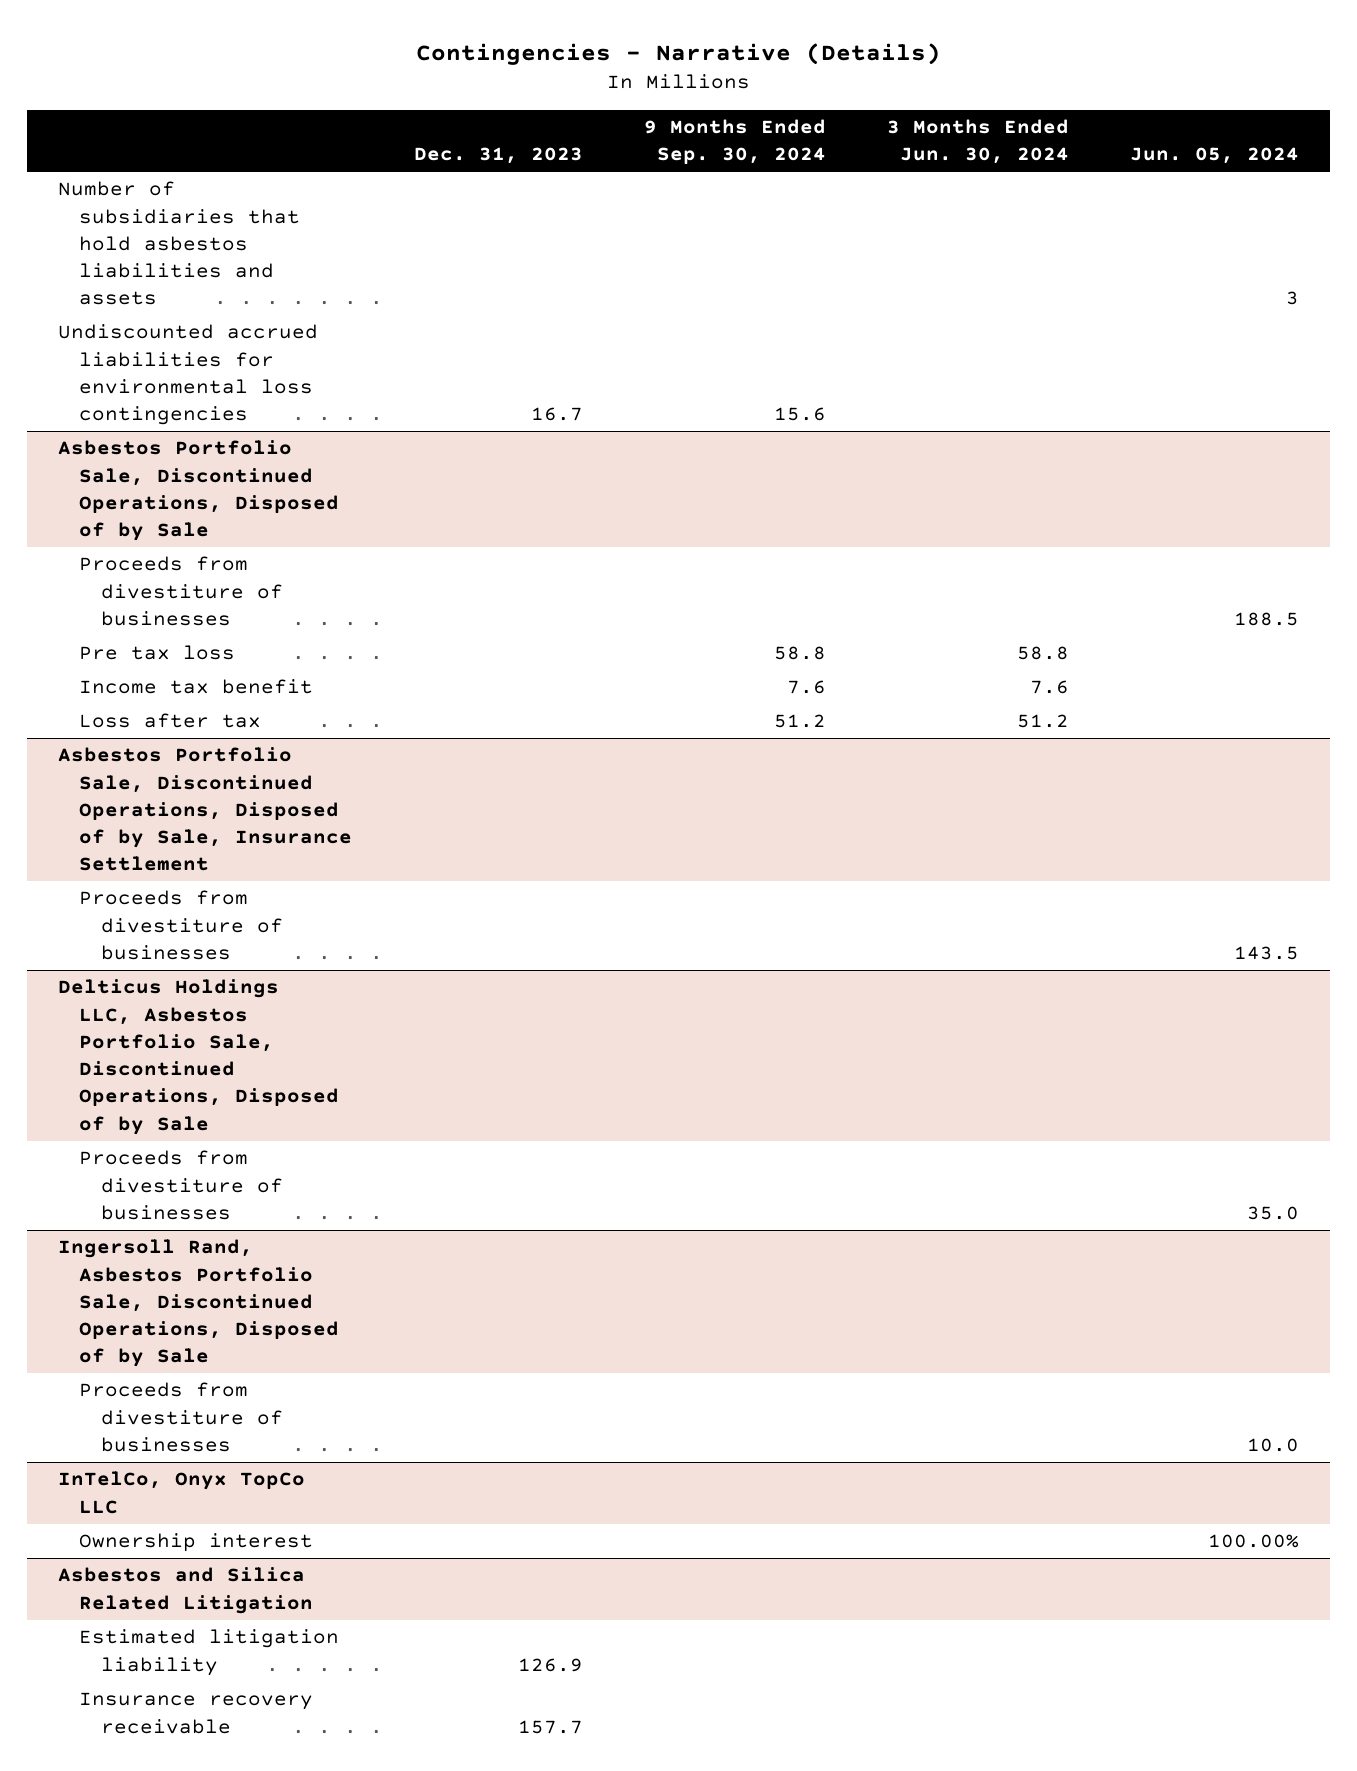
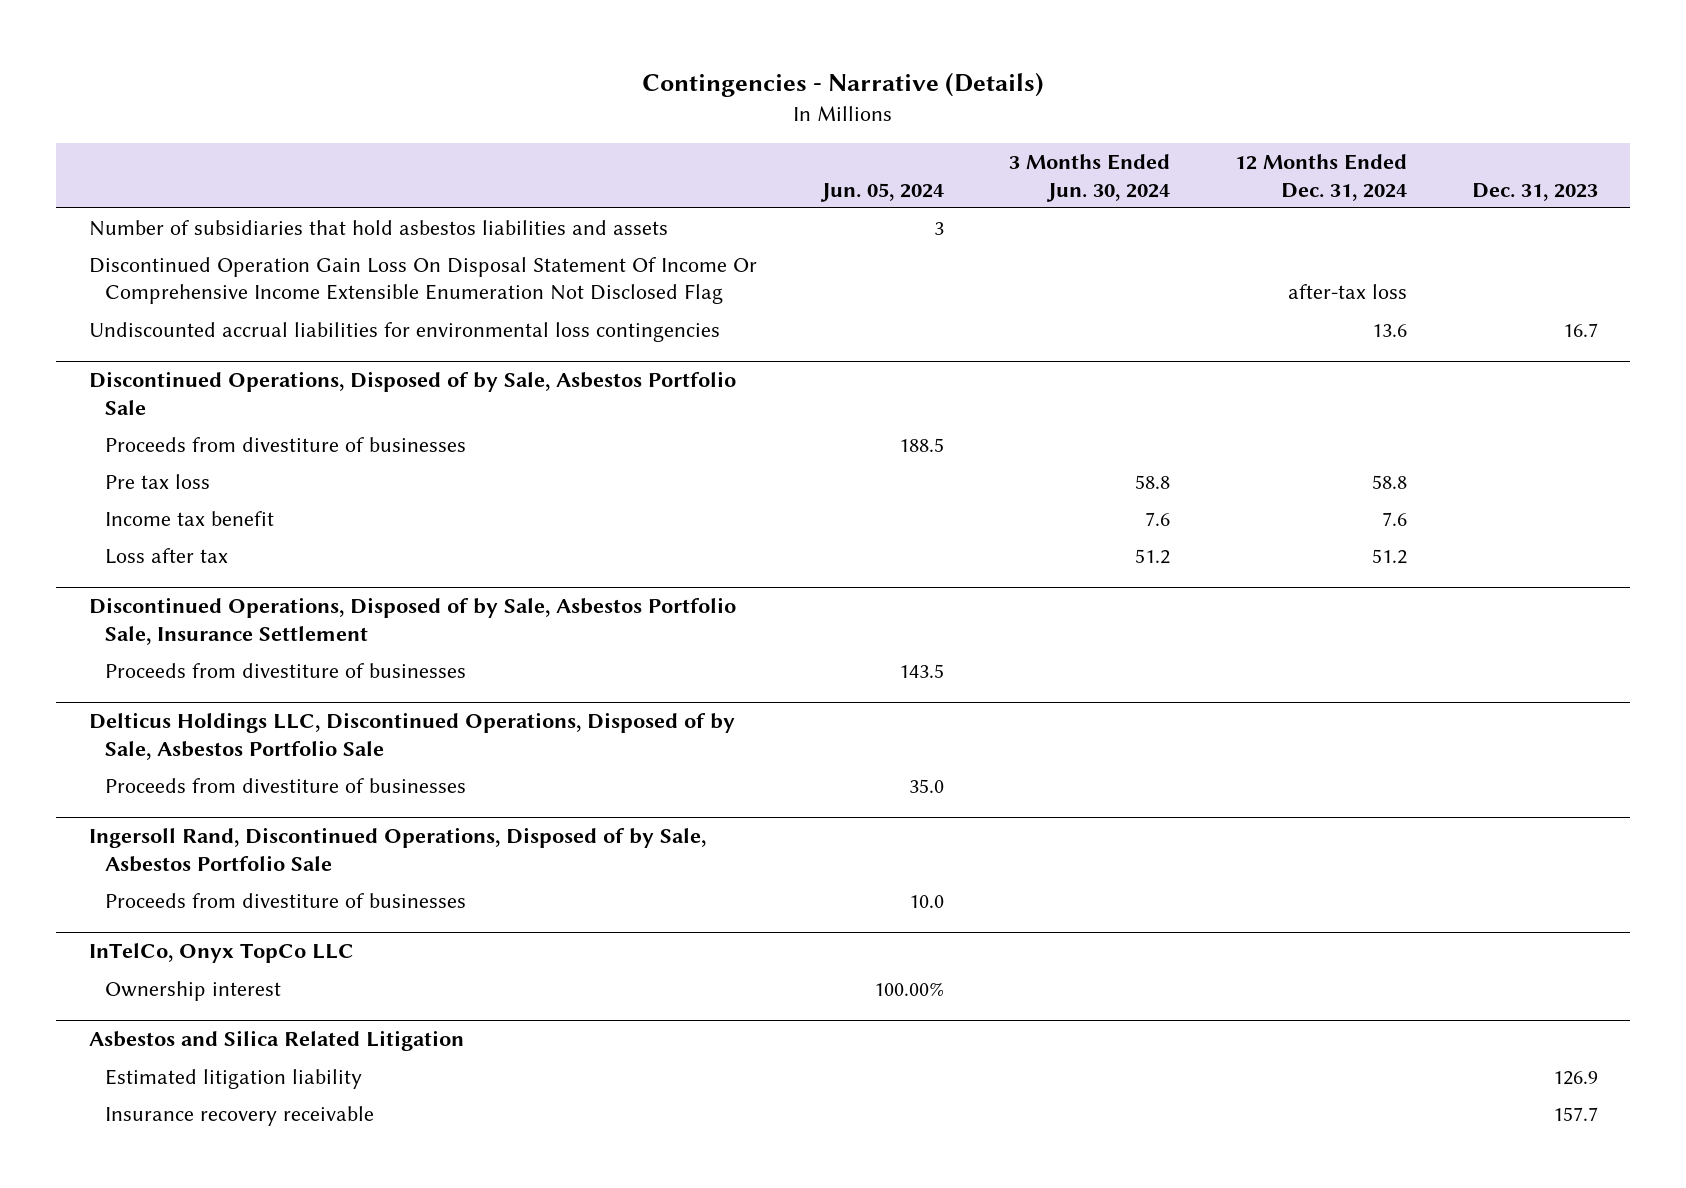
[643,118,826,165] 9 Months Ended Sep. 30, 2024 -> none
none -> [1234,153,1407,201] 12 Months Ended Dec. 31, 2024
none -> [88,256,757,305] Discontinued Operation Gain Loss On Disposal Statement Of Income Or Comprehensive Income Extensible Enumeration Not Disclosed Flag
[57,324,318,426] Undiscounted accrued liabilities for environmental loss contingencies -> [88,321,720,342] Undiscounted accrual liabilities for environmental loss contingencies
[57,440,340,542] Asbestos Portfolio Sale, Discontinued Operations, Disposed of by Sale -> [88,371,736,416] Discontinued Operations, Disposed of by Sale, Asbestos Portfolio Sale
[57,747,353,872] Asbestos Portfolio Sale, Discontinued Operations, Disposed of by Sale, Insurance Settlement -> [88,597,736,646] Discontinued Operations, Disposed of by Sale, Asbestos Portfolio Sale, Insurance Settlement
[57,979,340,1135] Delticus Holdings LLC, Asbestos Portfolio Sale, Discontinued Operations, Disposed of by Sale -> [88,712,735,761] Delticus Holdings LLC, Discontinued Operations, Disposed of by Sale, Asbestos Portfolio Sale
[57,1239,340,1368] Ingersoll Rand, Asbestos Portfolio Sale, Discontinued Operations, Disposed of by Sale -> [88,827,706,873] Ingersoll Rand, Discontinued Operations, Disposed of by Sale, Asbestos Portfolio Sale

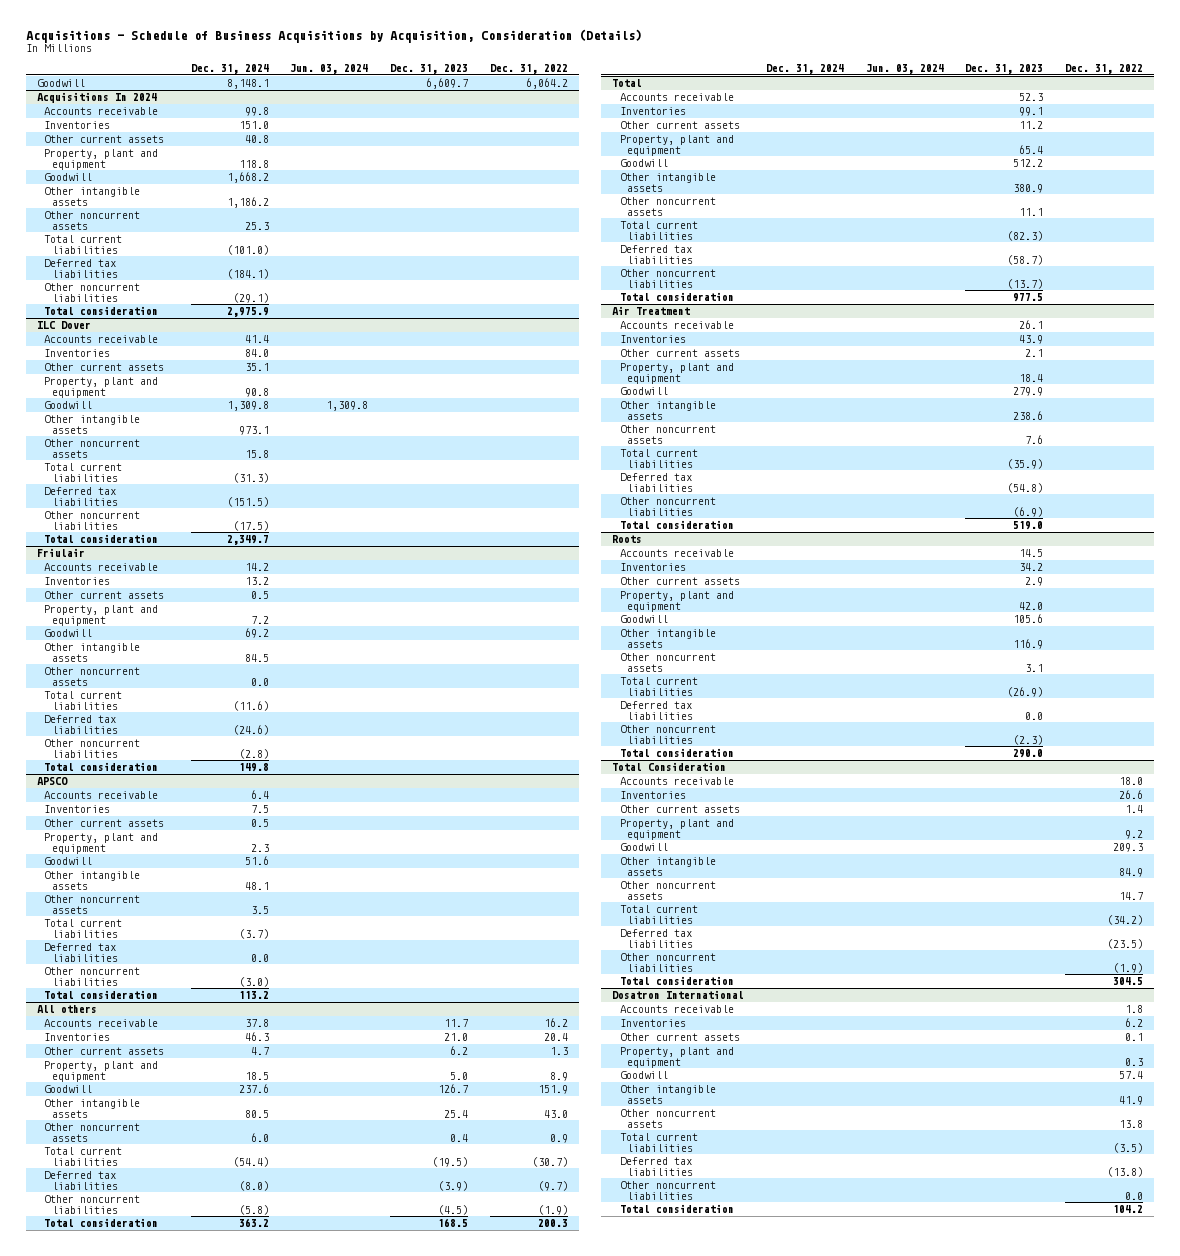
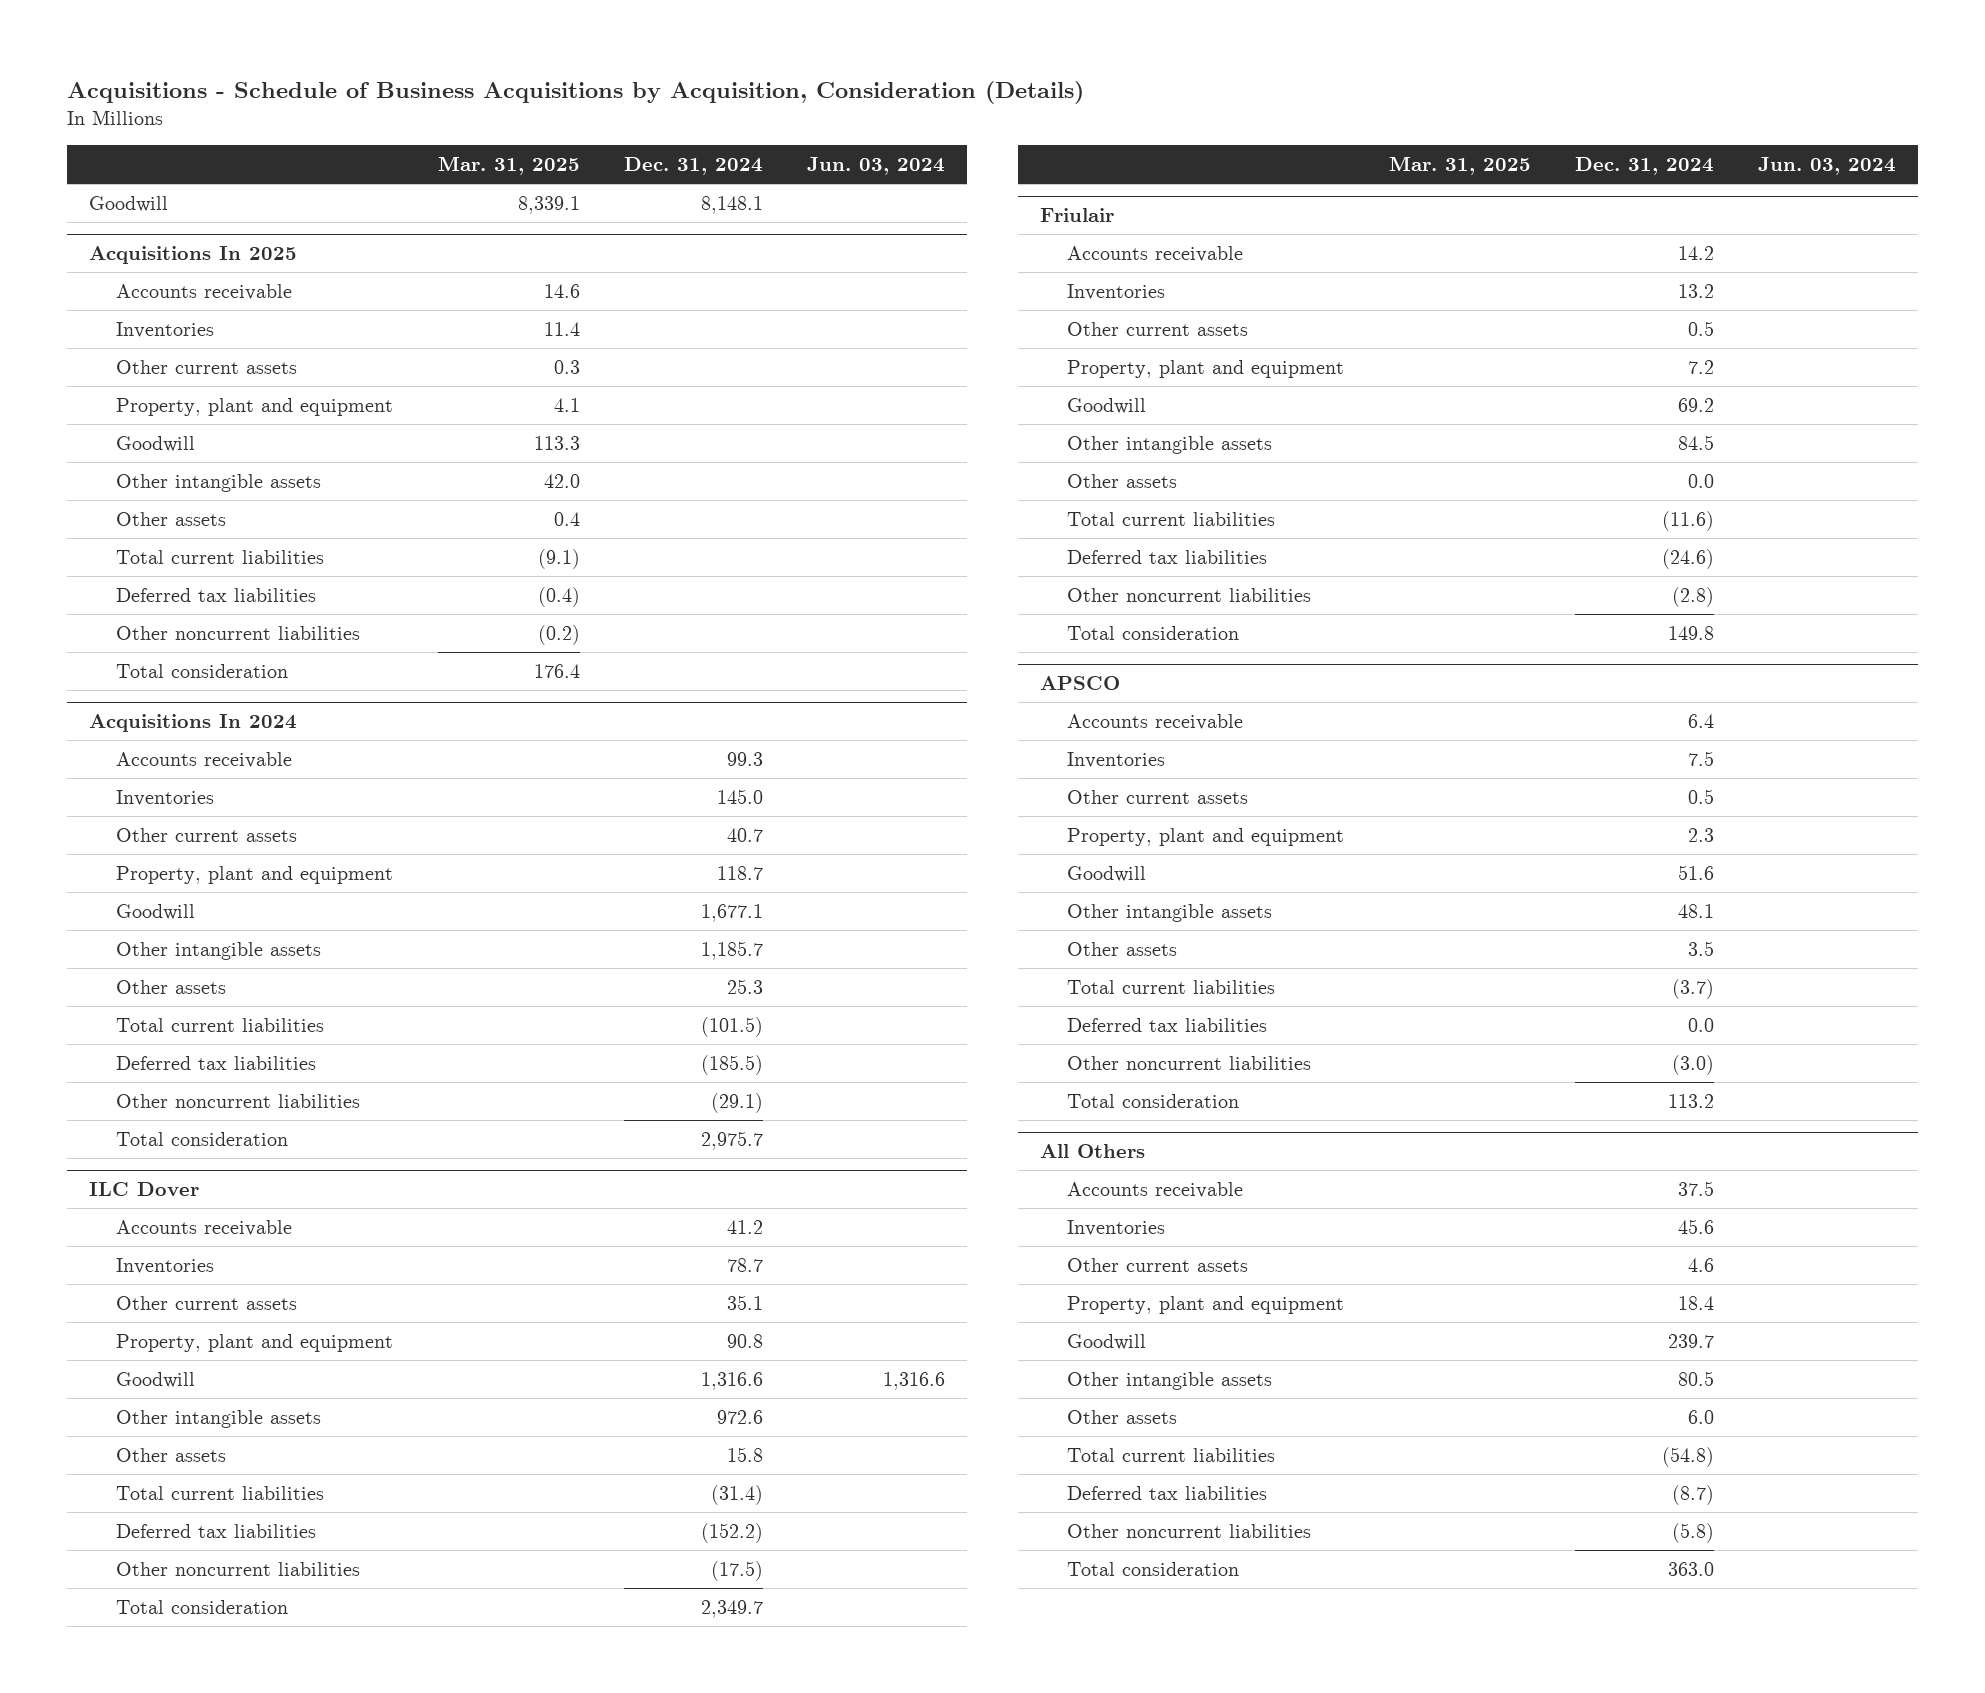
[390,64,469,75] Dec. 31, 2023 -> none
[489,64,568,75] Dec. 31, 2022 -> none
none -> [437,156,580,176] Mar. 31, 2025
none -> [88,246,297,265] Acquisitions In 2025
none -> [116,283,293,300] Accounts receivable
none -> [116,321,215,338] Inventories
none -> [116,359,298,374] Other current assets
none -> [116,397,394,416] Property, plant and equipment
none -> [116,435,196,452] Goodwill
none -> [116,473,322,492] Other intangible assets
none -> [116,511,227,526] Other assets
none -> [116,549,325,564] Total current liabilities
none -> [116,587,317,602] Deferred tax liabilities
none -> [116,625,361,640] Other noncurrent liabilities
none -> [116,663,289,678] Total consideration
[244,106,269,116] 99.8 -> [726,751,763,766] 99.3
[238,120,269,129] 151.0 -> [716,788,763,804] 145.0
[244,134,269,143] 40.8 -> [726,827,763,842] 40.7
[238,159,269,168] 118.8 -> [716,865,763,880] 118.7
[226,171,269,183] 1,668.2 -> [700,903,763,922] 1,677.1
[226,196,269,208] 1,186.2 -> [700,940,763,960] 1,185.7
[44,210,141,230] Other noncurrent assets -> [116,979,227,994] Other assets
[226,244,269,255] (101.0) -> [700,1016,763,1037] (101.5)
[226,268,269,279] (184.1) -> [700,1054,763,1075] (185.5)
[226,306,269,317] 2,975.9 -> [700,1130,763,1150] 2,975.7
[244,334,269,343] 41.4 -> [726,1219,763,1234] 41.2
[244,348,269,357] 84.0 -> [726,1257,763,1272] 78.7
[226,400,269,411] 1,309.8 -> [700,1371,763,1390] 1,316.6
[326,400,369,411] 1,309.8 -> [883,1371,946,1390] 1,316.6
[238,425,269,435] 973.1 -> [716,1409,763,1424] 972.6
[44,438,141,458] Other noncurrent assets -> [116,1447,227,1462] Other assets
[232,472,269,483] (31.3) -> [710,1484,763,1505] (31.4)
[226,496,269,507] (151.5) -> [700,1522,763,1543] (152.2)
[44,666,141,686] Other noncurrent assets -> [1067,473,1178,488] Other assets
[44,894,141,914] Other noncurrent assets -> [1067,941,1178,956] Other assets
[36,1004,97,1013] All others -> [1039,1144,1145,1159] All Others
[244,1018,269,1027] 37.8 -> [1677,1180,1714,1196] 37.5
[244,1031,269,1041] 46.3 -> [1677,1218,1714,1234] 45.6
[250,1046,269,1055] 4.7 -> [1687,1257,1714,1272] 4.6
[244,1071,269,1080] 18.5 -> [1677,1295,1714,1310] 18.4
[238,1083,269,1093] 237.6 -> [1667,1333,1714,1348] 239.7
[44,1122,141,1142] Other noncurrent assets -> [1067,1409,1178,1424] Other assets
[232,1156,269,1167] (54.4) -> [1661,1446,1714,1467] (54.8)
[238,1180,269,1191] (8.0) -> [1671,1484,1714,1505] (8.7)
[612,78,643,87] Total -> none
[619,92,734,101] Accounts receivable -> none
[619,106,686,115] Inventories -> none
[619,120,740,129] Other current assets -> none
[619,134,734,156] Property, plant and equipment -> none
[619,158,668,167] Goodwill -> none
[619,172,716,192] Other intangible assets -> none
[619,196,716,216] Other noncurrent assets -> none
[619,220,698,240] Total current liabilities -> none
[619,244,694,264] Deferred tax liabilities -> none
[619,268,716,288] Other noncurrent liabilities -> none
[619,291,734,301] Total consideration -> none
[612,305,691,315] Air Treatment -> none
[619,320,734,329] Accounts receivable -> none
[619,334,686,343] Inventories -> none
[619,348,740,357] Other current assets -> none
[619,362,734,384] Property, plant and equipment -> none
[619,386,668,395] Goodwill -> none
[619,400,716,420] Other intangible assets -> none
[619,424,716,444] Other noncurrent assets -> none
[619,448,698,468] Total current liabilities -> none
[619,472,694,492] Deferred tax liabilities -> none
[619,496,716,516] Other noncurrent liabilities -> none
[619,519,734,529] Total consideration -> none
[612,534,643,543] Roots -> none
[619,548,734,557] Accounts receivable -> none
[619,562,686,571] Inventories -> none
[619,576,740,585] Other current assets -> none
[619,590,734,612] Property, plant and equipment -> none
[619,614,668,623] Goodwill -> none
[619,628,716,648] Other intangible assets -> none
[619,652,716,672] Other noncurrent assets -> none
[619,676,698,696] Total current liabilities -> none
[619,700,694,720] Deferred tax liabilities -> none
[619,724,716,744] Other noncurrent liabilities -> none
[619,747,734,757] Total consideration -> none
[612,761,727,771] Total Consideration -> none
[619,776,734,785] Accounts receivable -> none
[619,790,686,799] Inventories -> none
[619,804,740,813] Other current assets -> none
[619,818,734,840] Property, plant and equipment -> none
[619,842,668,851] Goodwill -> none
[619,856,716,876] Other intangible assets -> none
[619,880,716,900] Other noncurrent assets -> none
[619,904,698,924] Total current liabilities -> none
[619,928,694,948] Deferred tax liabilities -> none
[619,952,716,972] Other noncurrent liabilities -> none
[619,975,734,985] Total consideration -> none
[612,989,745,999] Dosatron International -> none
[619,1004,734,1013] Accounts receivable -> none
[619,1018,686,1027] Inventories -> none
[619,1032,740,1041] Other current assets -> none
[619,1046,734,1068] Property, plant and equipment -> none
[619,1070,668,1079] Goodwill -> none
[619,1084,716,1104] Other intangible assets -> none
[619,1108,716,1128] Other noncurrent assets -> none
[619,1132,698,1152] Total current liabilities -> none
[619,1156,694,1176] Deferred tax liabilities -> none
[619,1180,716,1200] Other noncurrent liabilities -> none
[619,1203,734,1213] Total consideration -> none
[238,1217,269,1227] 363.2 -> [1667,1561,1714,1576] 363.0

